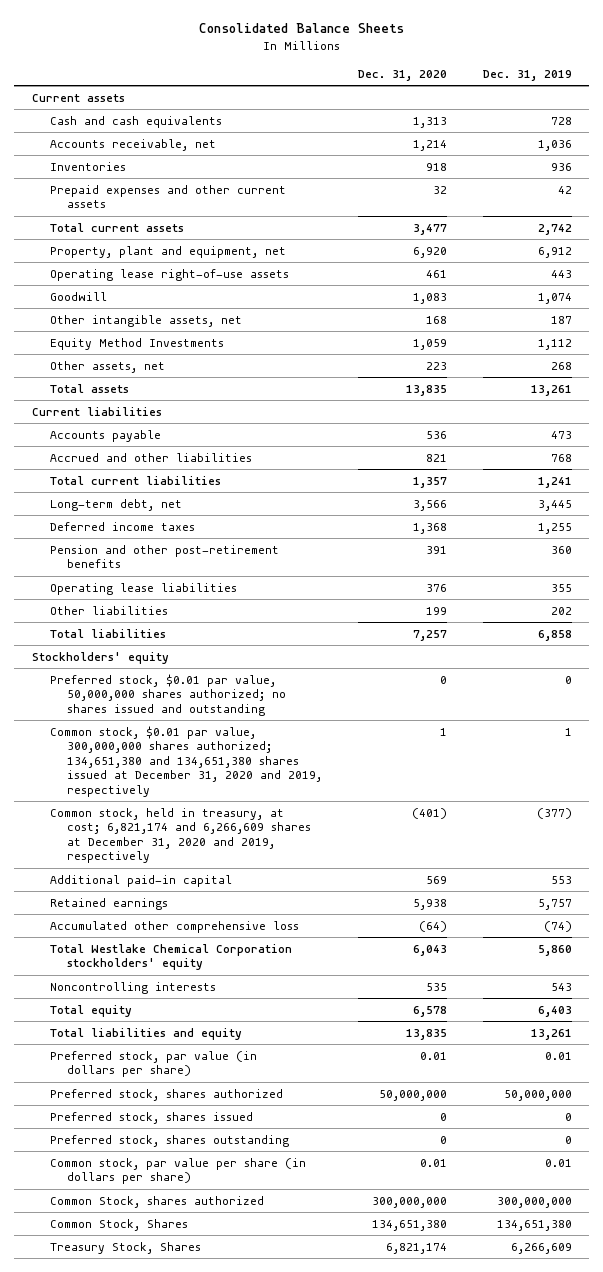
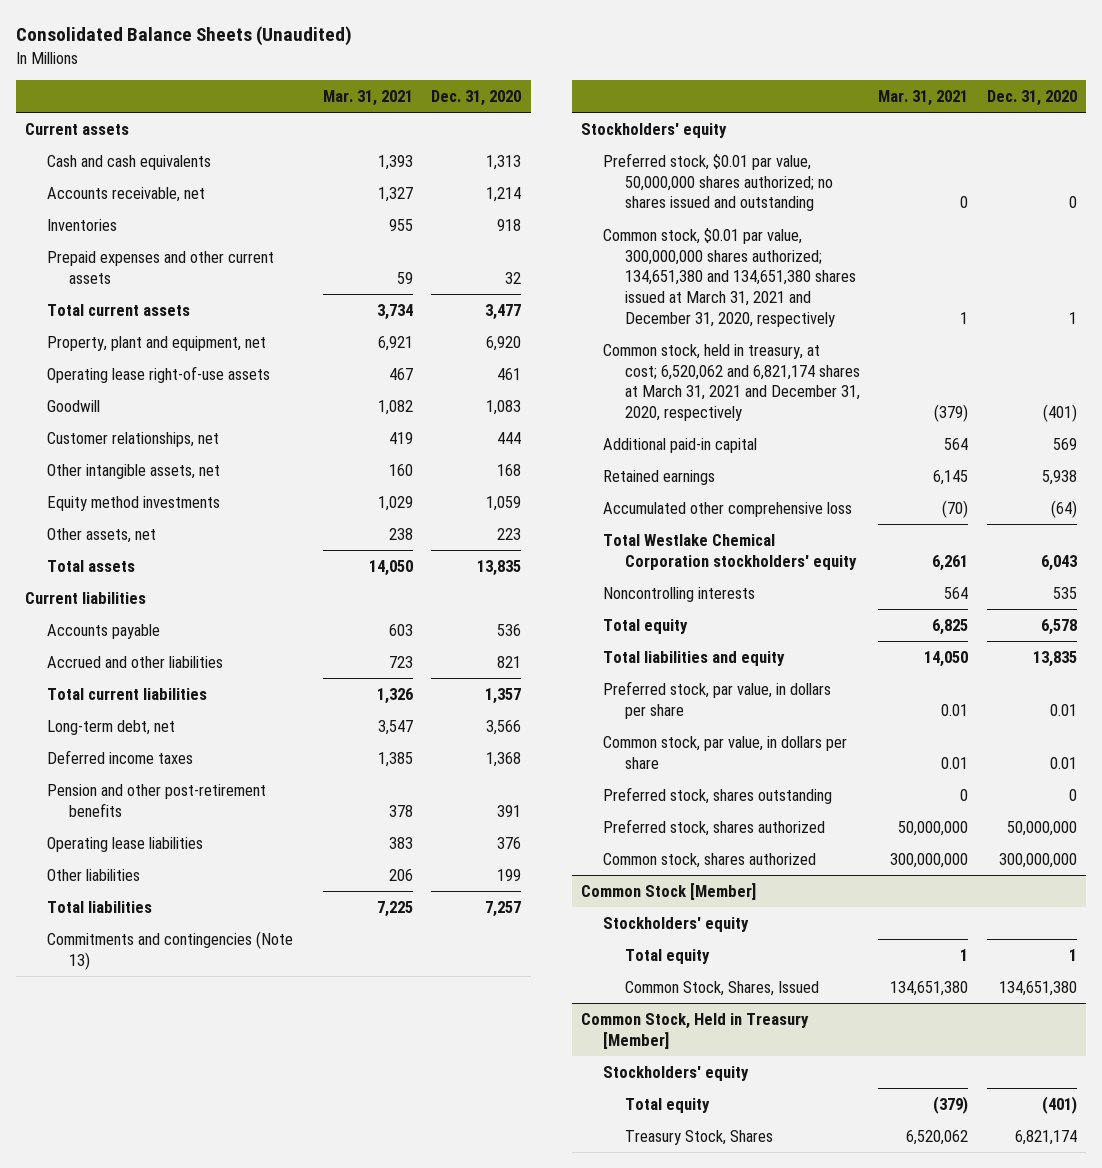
[198,23,404,34] Consolidated Balance Sheets -> [15,26,352,47] Consolidated Balance Sheets (Unaudited)
[482,69,572,81] Dec. 31, 2019 -> none
none -> [322,89,413,106] Mar. 31, 2021
none -> [47,431,220,447] Customer relationships, net
[49,337,224,350] Equity Method Investments -> [47,495,221,511] Equity method investments
none -> [47,930,294,970] Commitments and contingencies (Note 13)
[49,725,323,797] Common stock, $0.01 par value, 300,000,000 shares authorized; 134,651,380 and 134,651,380 shares issued at December 31, 2020 and 2019, respectively -> [602,227,856,327] Common stock, $0.01 par value, 300,000,000 shares authorized; 134,651,380 and 134,651,380 shares issued at March 31, 2021 and December 31, 2020, respectively
[49,807,312,864] Common stock, held in treasury, at cost; 6,821,174 and 6,266,609 shares at December 31, 2020 and 2019, respectively -> [602,343,860,421] Common stock, held in treasury, at cost; 6,520,062 and 6,821,174 shares at March 31, 2021 and December 31, 2020, respectively
[49,1111,253,1124] Preferred stock, shares issued -> none
[49,1050,257,1078] Preferred stock, par value (in dollars per share) -> [602,680,831,719] Preferred stock, par value, in dollars per share
none -> [602,735,847,769] Common stock, par value, in dollars per share
[49,1157,306,1185] Common stock, par value per share (in dollars per share) -> none
[49,1088,283,1101] Preferred stock, shares authorized -> [602,818,825,836] Preferred stock, shares authorized
[49,1195,264,1208] Common Stock, shares authorized -> [602,852,816,868] Common stock, shares authorized
none -> [581,882,757,900] Common Stock [Member]
none -> [602,916,749,932] Stockholders' equity
none -> [624,948,710,964] Total equity
[49,1218,188,1231] Common Stock, Shares -> [624,980,819,996] Common Stock, Shares, Issued
none -> [581,1012,810,1049] Common Stock, Held in Treasury [Member]
none -> [602,1065,749,1081] Stockholders' equity
none -> [624,1097,710,1113] Total equity

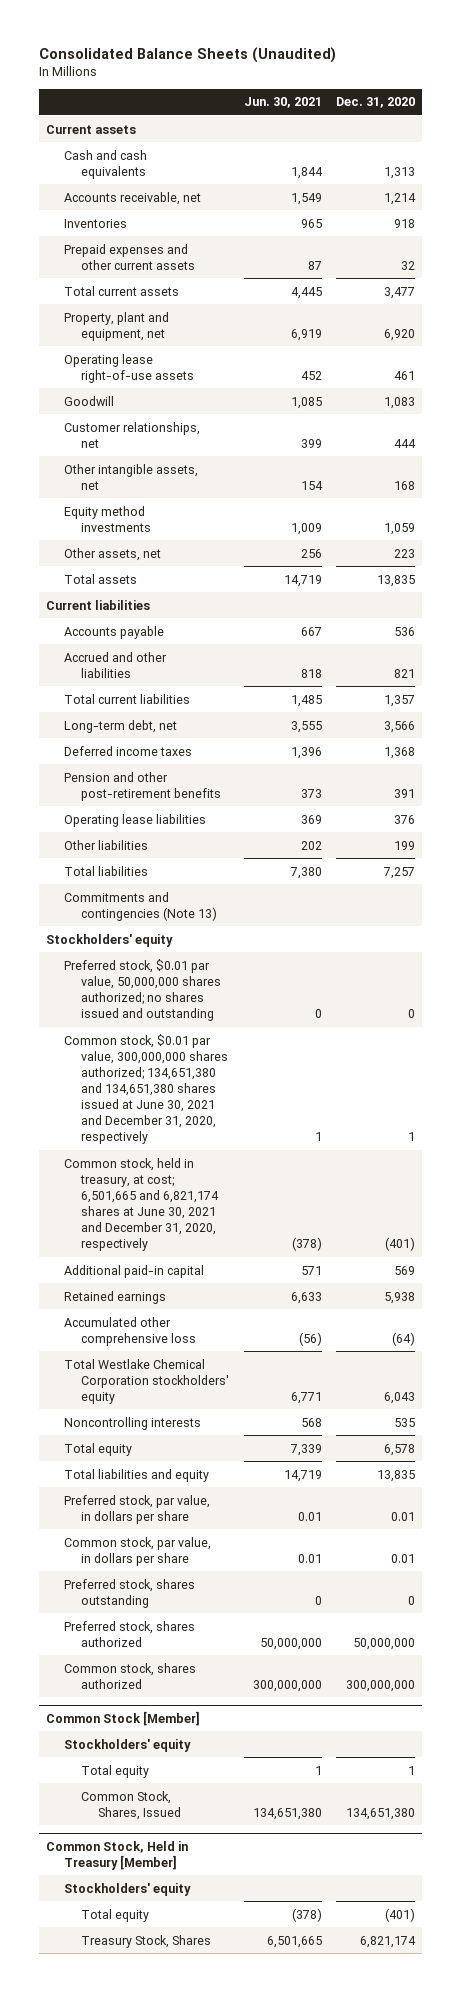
[322,89,413,106] Mar. 31, 2021 -> none
none -> [243,97,322,109] Jun. 30, 2021
[602,227,856,327] Common stock, $0.01 par value, 300,000,000 shares authorized; 134,651,380 and 134,651,380 shares issued at March 31, 2021 and December 31, 2020, respectively -> [63,1033,228,1145] Common stock, $0.01 par value, 300,000,000 shares authorized; 134,651,380 and 134,651,380 shares issued at June 30, 2021 and December 31, 2020, respectively
[602,343,860,421] Common stock, held in treasury, at cost; 6,520,062 and 6,821,174 shares at March 31, 2021 and December 31, 2020, respectively -> [63,1157,219,1252] Common stock, held in treasury, at cost; 6,501,665 and 6,821,174 shares at June 30, 2021 and December 31, 2020, respectively

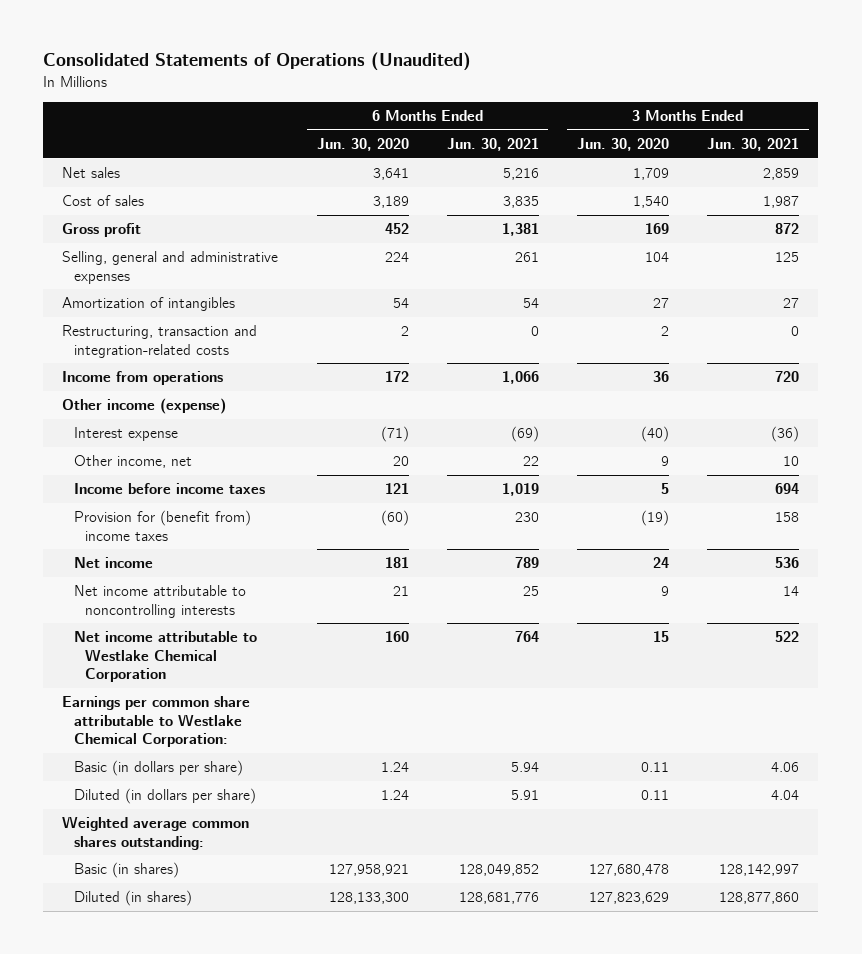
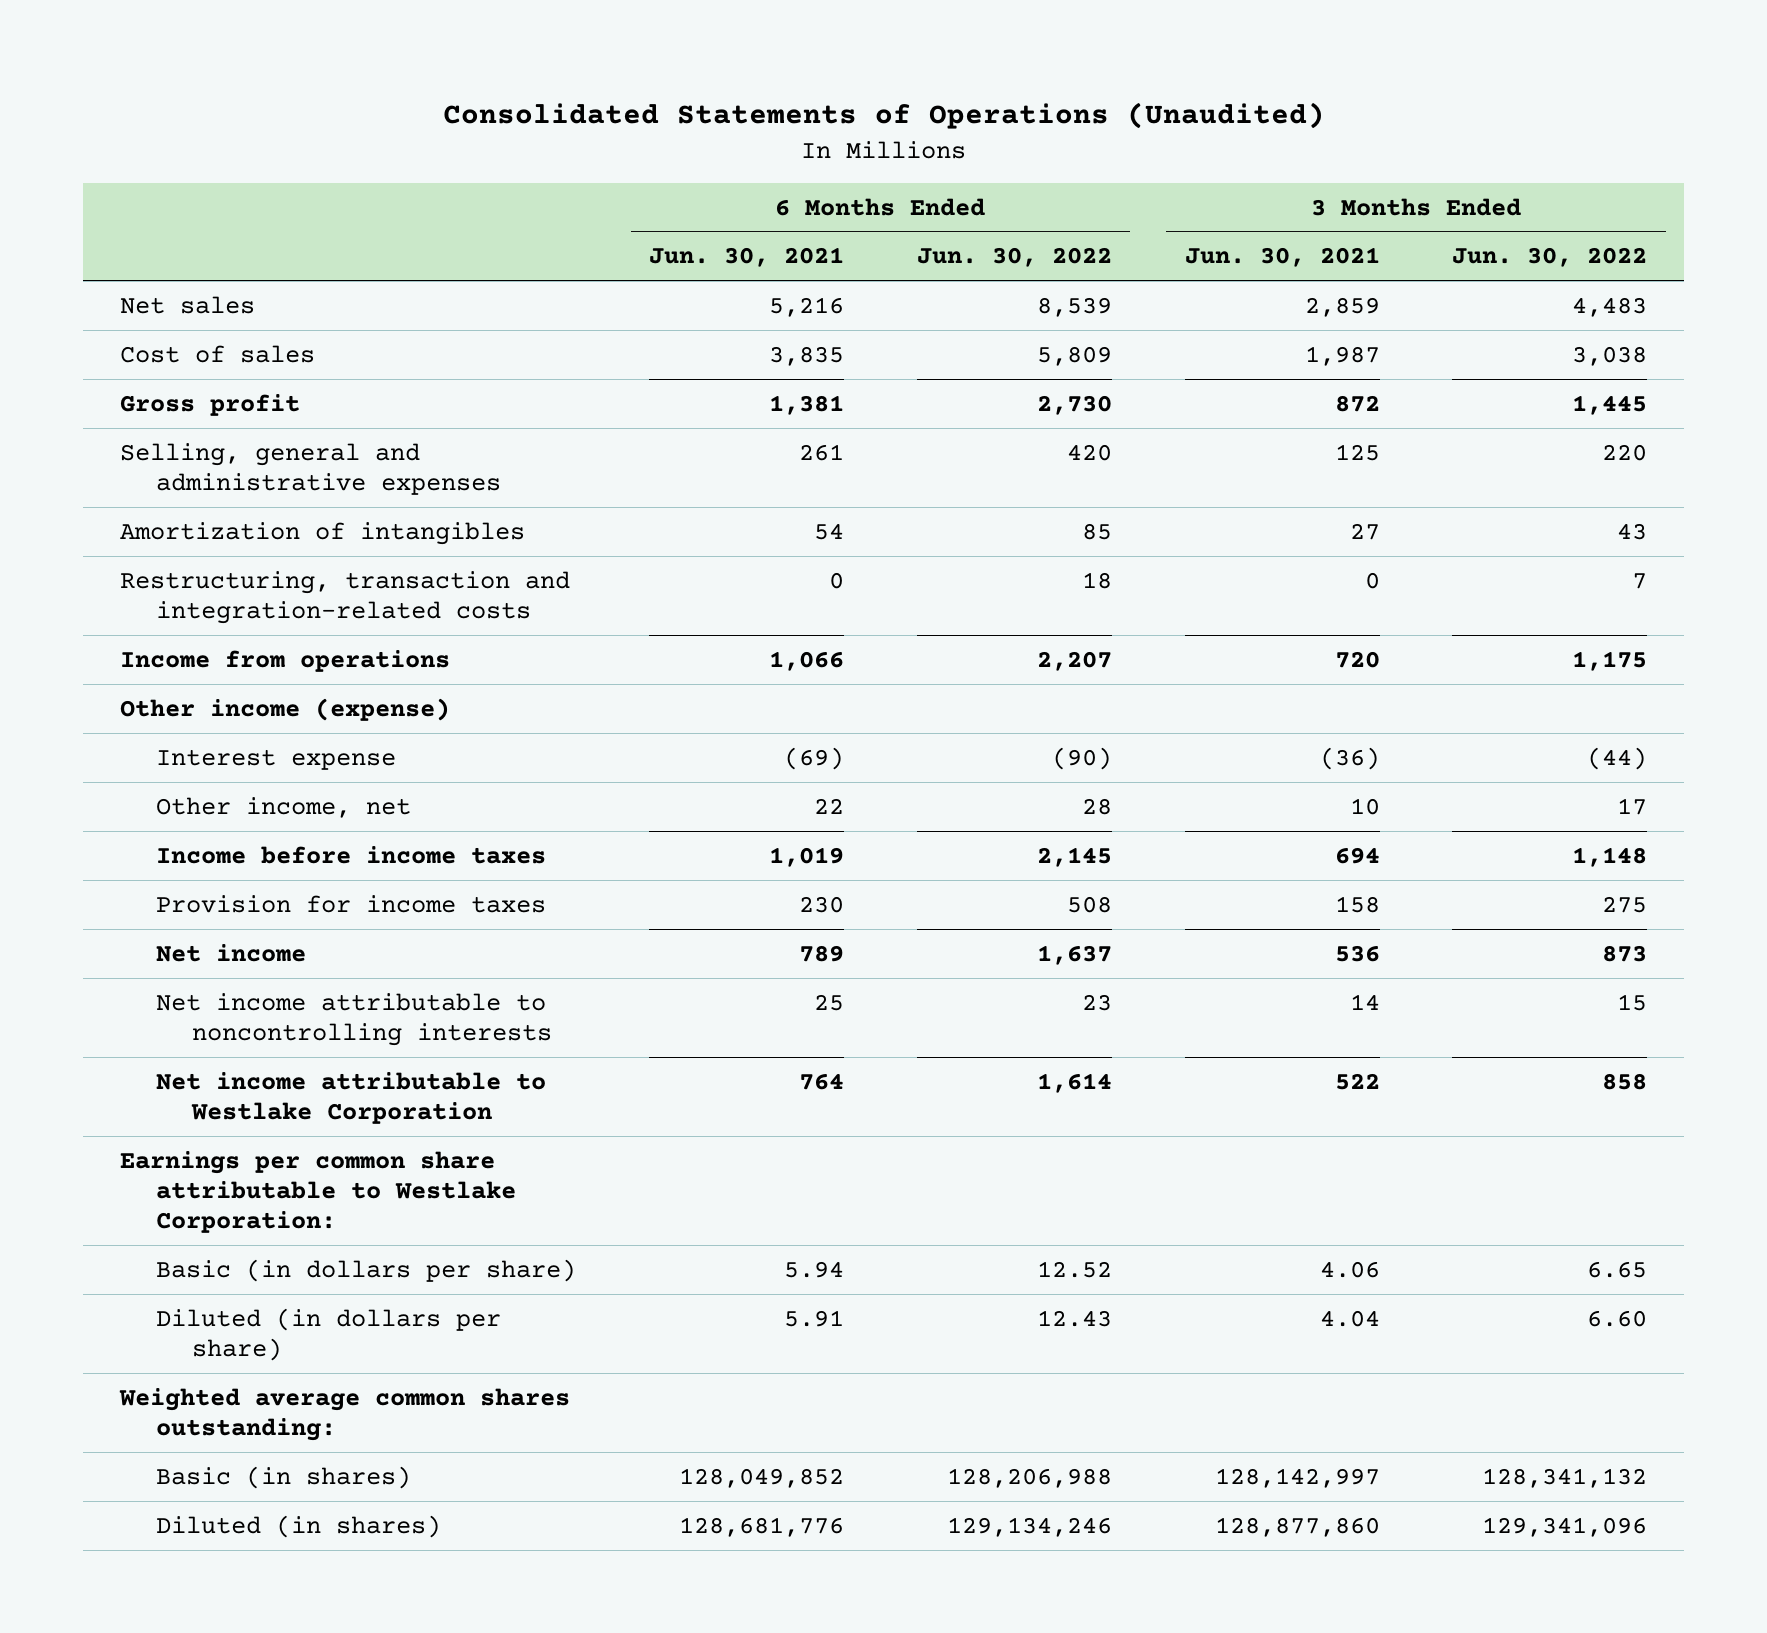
[316,137,409,151] Jun. 30, 2020 -> none
[577,137,670,151] Jun. 30, 2020 -> none
none -> [916,247,1112,268] Jun. 30, 2022
none -> [1452,247,1648,268] Jun. 30, 2022
[73,510,251,541] Provision for (benefit from) income taxes -> [155,894,546,913] Provision for income taxes
[73,631,257,682] Net income attributable to Westlake Chemical Corporation -> [155,1071,546,1124] Net income attributable to Westlake Corporation
[62,696,251,747] Earnings per common share attributable to Westlake Chemical Corporation: -> [119,1150,516,1233] Earnings per common share attributable to Westlake Corporation:

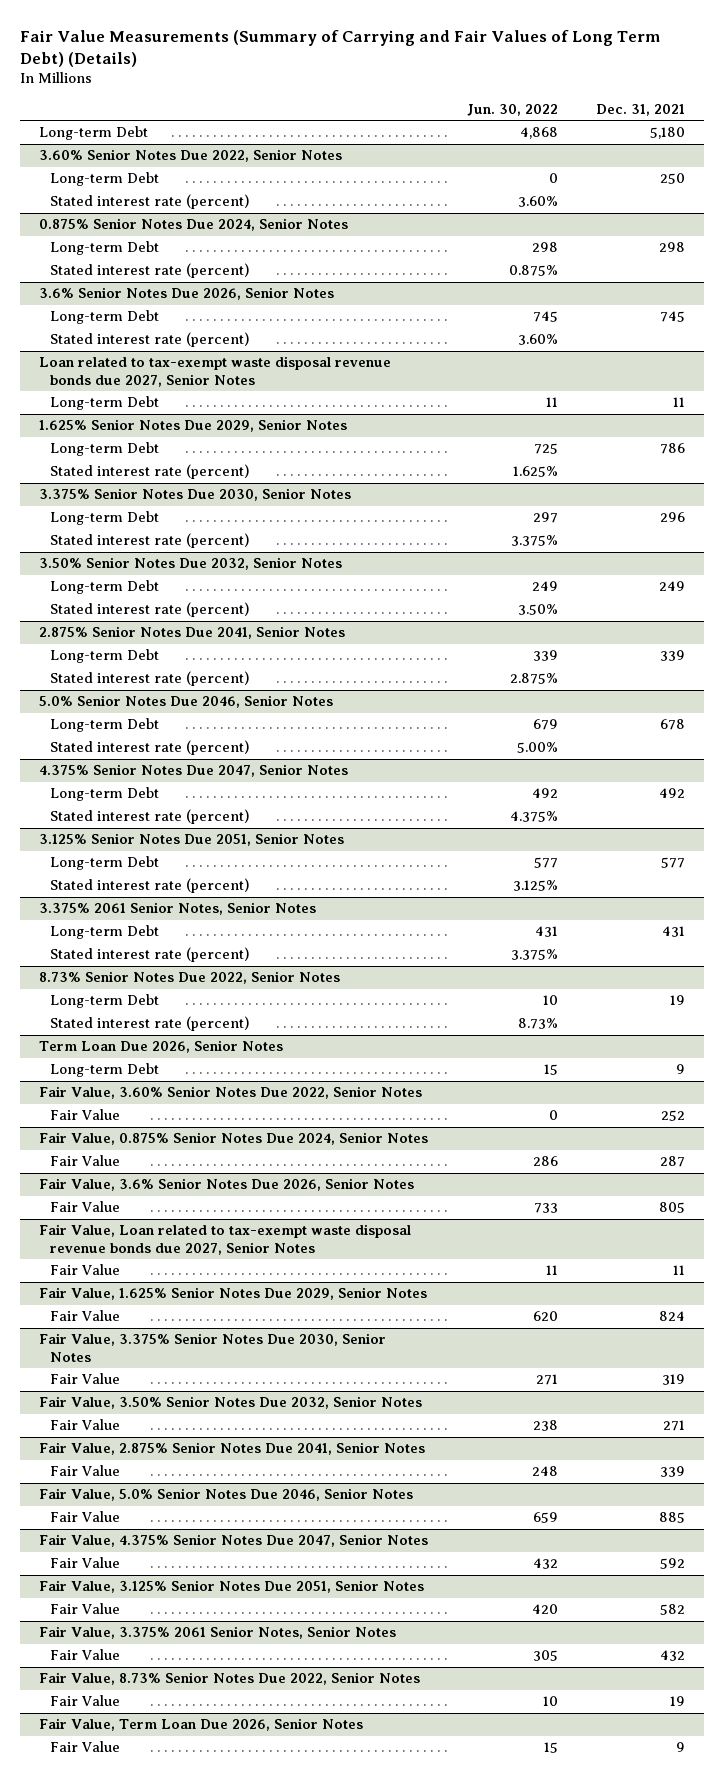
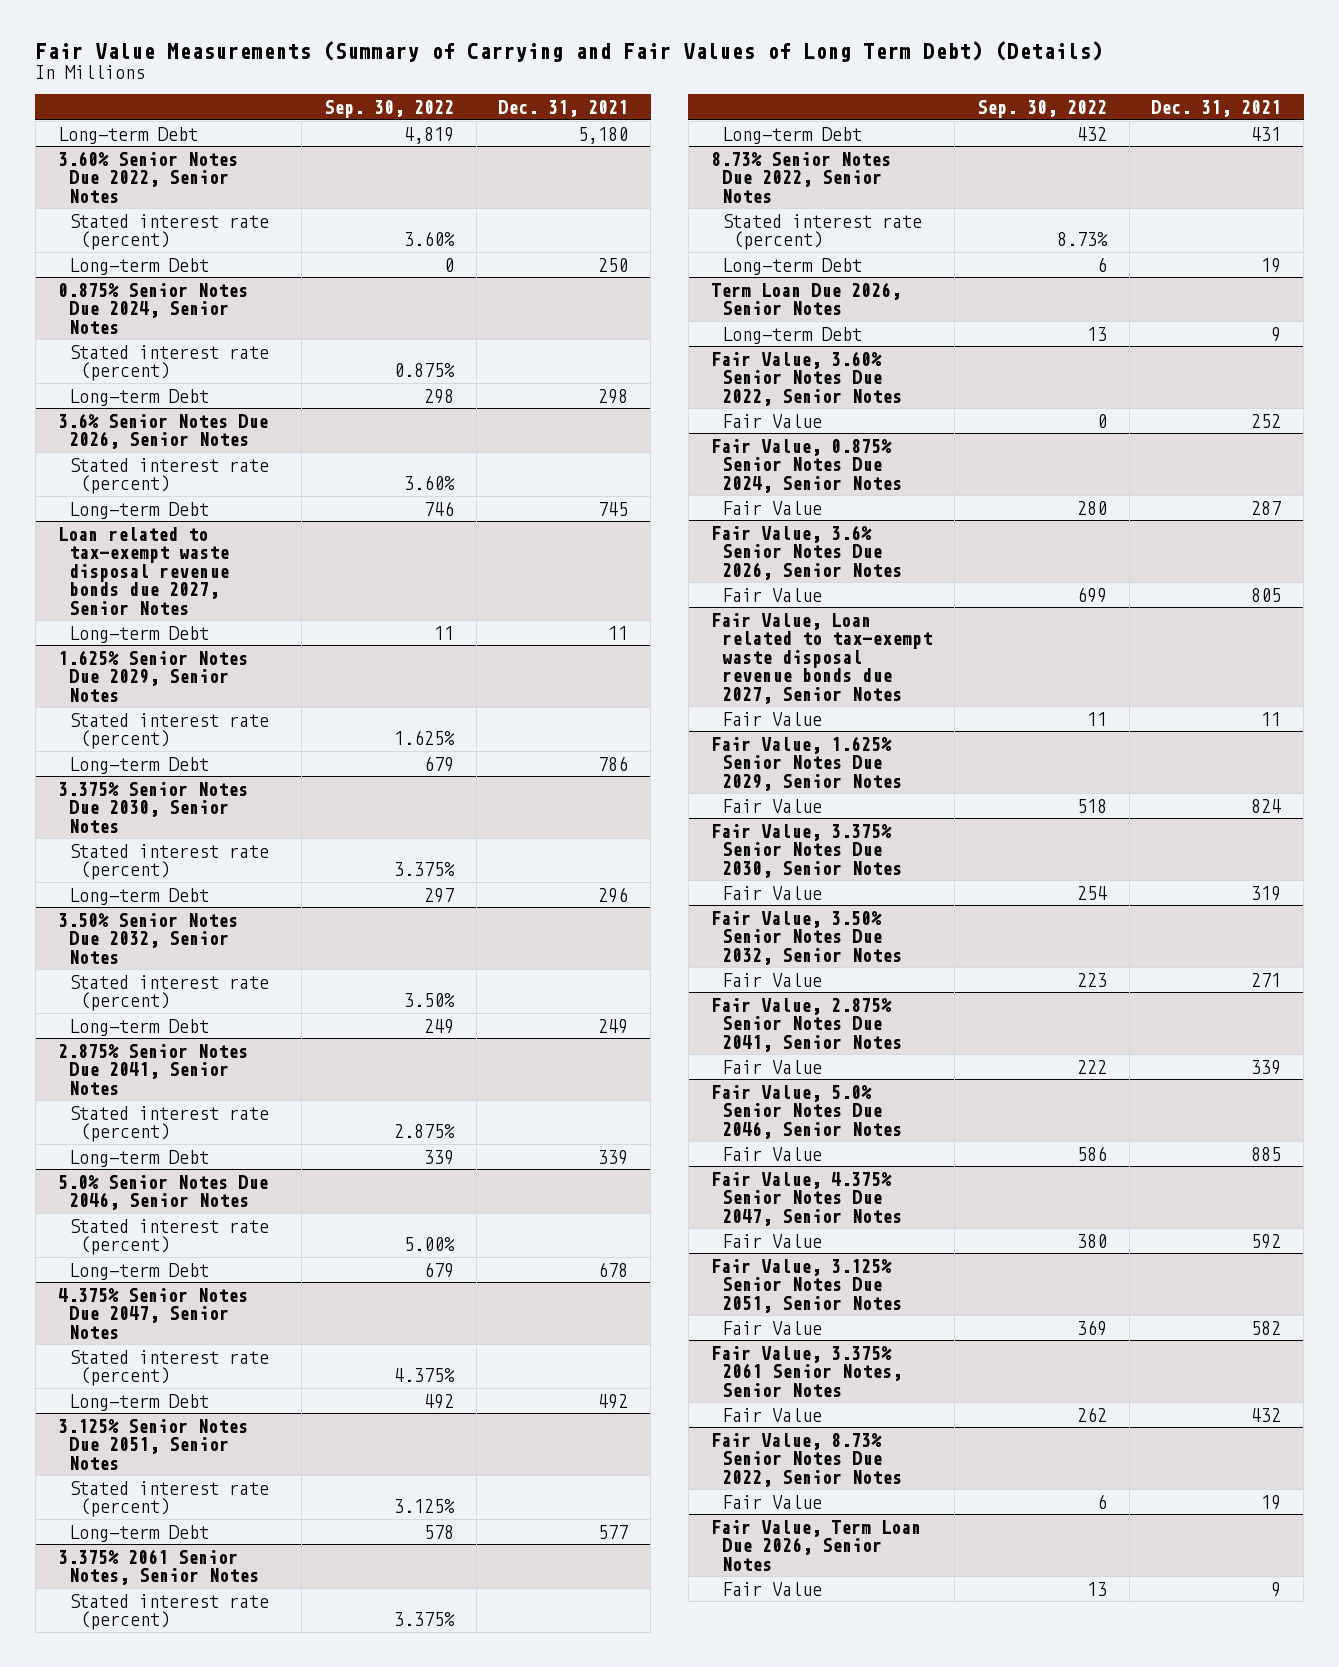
[466,103,558,116] Jun. 30, 2022 -> none
none -> [323,99,454,118] Sep. 30, 2022
[50,172,160,187] Long-term Debt -> [69,257,210,275] Long-term Debt
[50,241,160,256] Long-term Debt -> [69,388,210,406] Long-term Debt
[50,310,160,325] Long-term Debt -> [69,501,210,519] Long-term Debt
[50,442,160,457] Long-term Debt -> [69,756,210,774] Long-term Debt
[50,511,160,526] Long-term Debt -> [69,887,210,905] Long-term Debt
[50,580,160,595] Long-term Debt -> [69,1018,210,1036] Long-term Debt
[50,649,160,664] Long-term Debt -> [69,1149,210,1167] Long-term Debt
[50,718,160,733] Long-term Debt -> [69,1262,210,1280] Long-term Debt
[50,787,160,802] Long-term Debt -> [69,1393,210,1411] Long-term Debt
[50,856,160,871] Long-term Debt -> [69,1524,210,1542] Long-term Debt
[50,925,160,940] Long-term Debt -> [722,126,863,144] Long-term Debt
[50,994,160,1009] Long-term Debt -> [722,257,863,275] Long-term Debt

